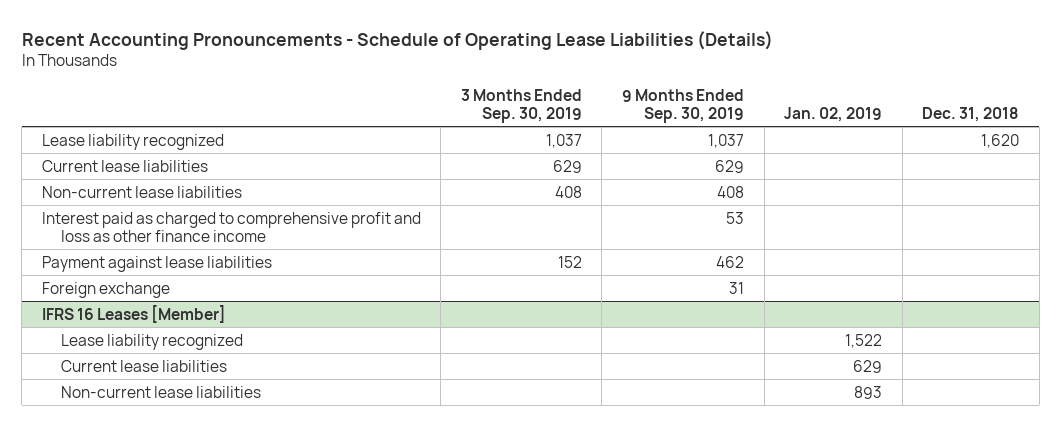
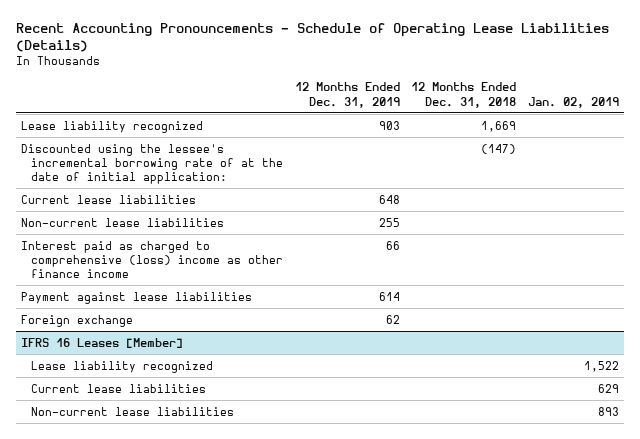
[460,88,582,123] 3 Months Ended Sep. 30, 2019 -> none
[622,88,745,123] 9 Months Ended Sep. 30, 2019 -> none
[922,106,1020,122] Dec. 31, 2018 -> none
none -> [294,82,400,108] 12 Months Ended Dec. 31, 2019
none -> [411,82,517,108] 12 Months Ended Dec. 31, 2018
none -> [21,143,284,184] Discounted using the lessee's incremental borrowing rate of at the date of initial application:
[41,211,421,242] Interest paid as charged to comprehensive profit and loss as other finance income -> [21,240,284,278] Interest paid as charged to comprehensive (loss) income as other finance income

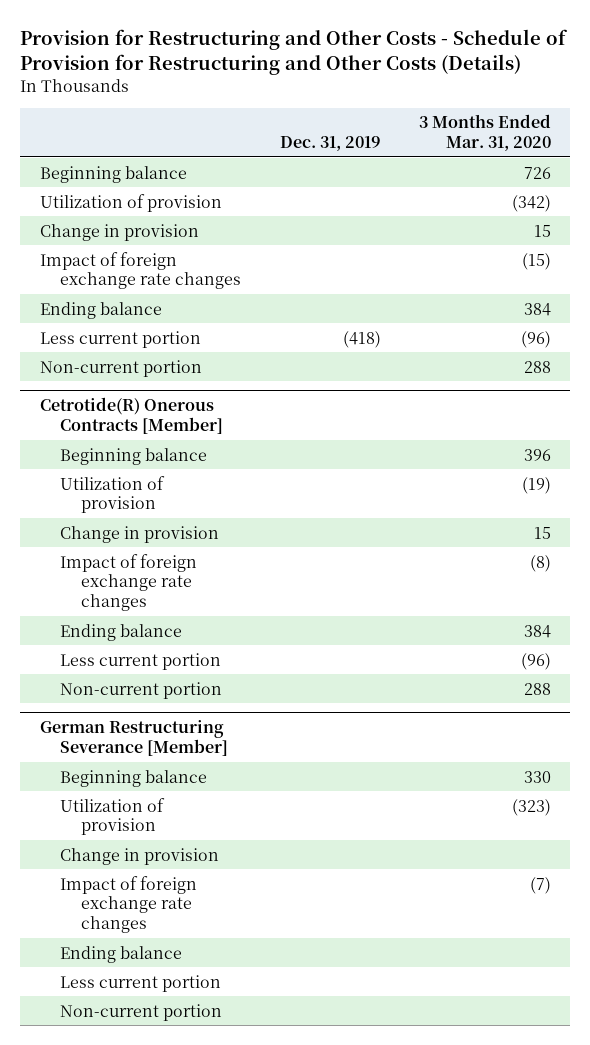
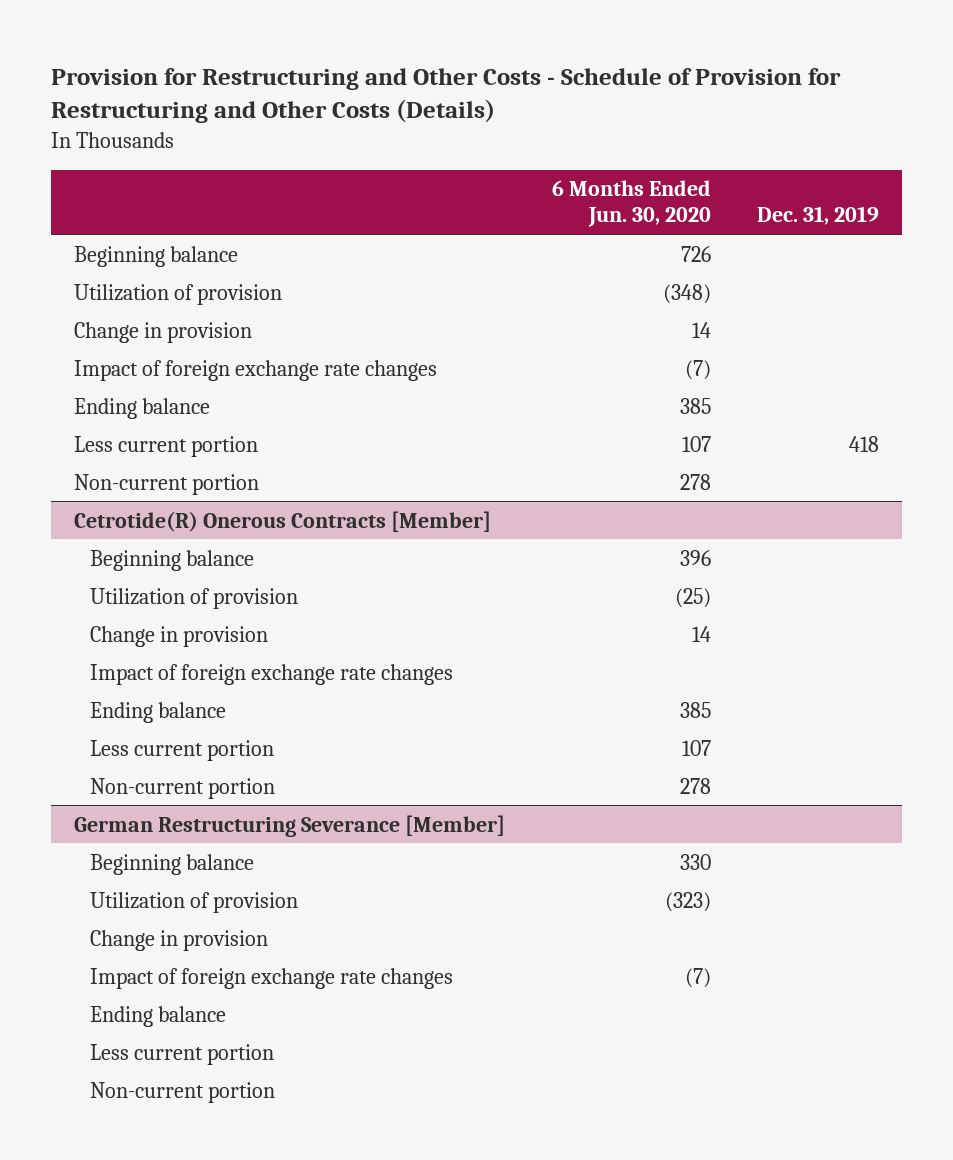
[418,114,551,151] 3 Months Ended Mar. 31, 2020 -> none
none -> [551,180,711,228] 6 Months Ended Jun. 30, 2020
[342,330,381,348] (418) -> [849,435,880,452] 418

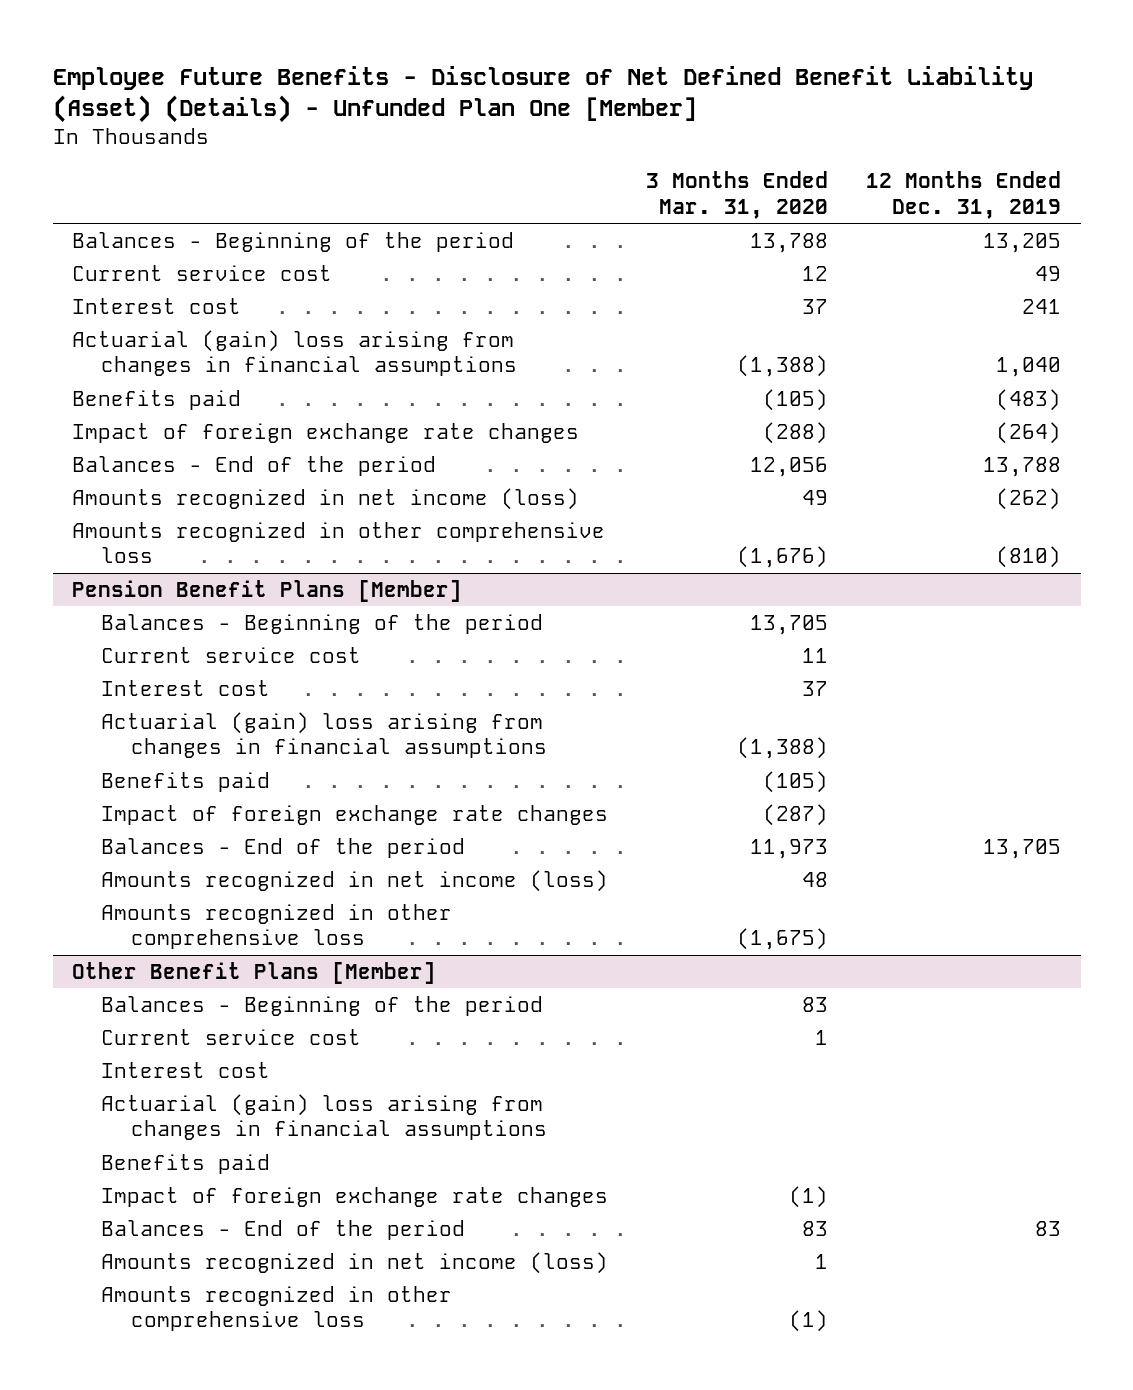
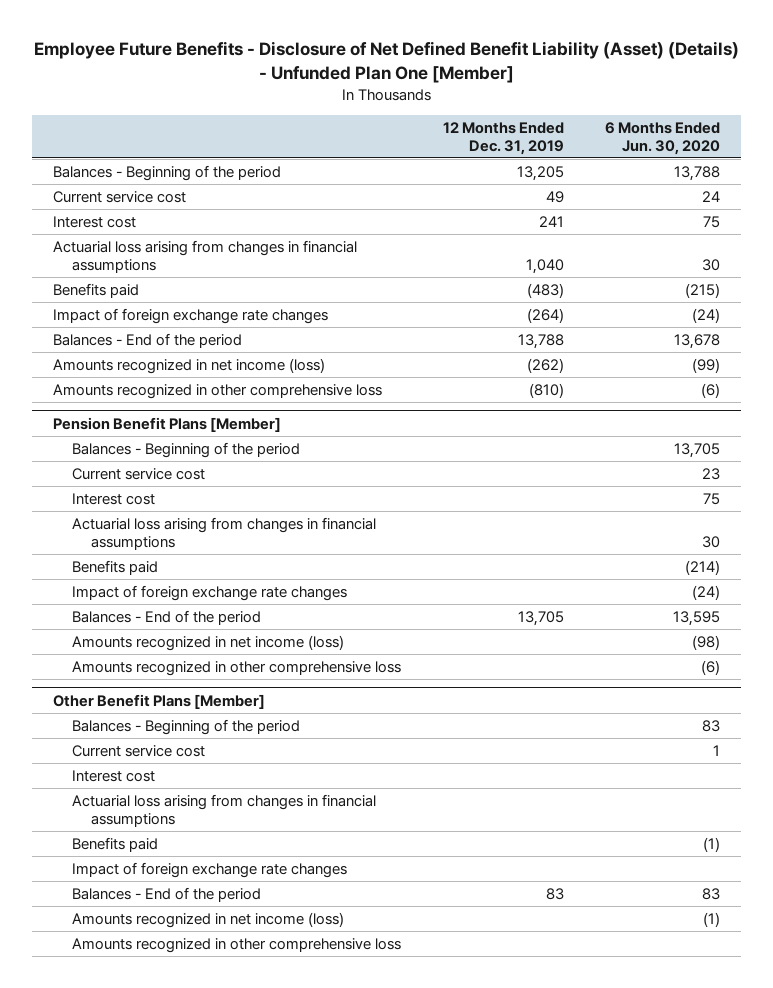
[646,171,829,219] 3 Months Ended Mar. 31, 2020 -> none
none -> [605,121,721,155] 6 Months Ended Jun. 30, 2020
[71,329,518,377] Actuarial (gain) loss arising from changes in financial assumptions -> [52,239,357,273] Actuarial loss arising from changes in financial assumptions
[101,711,547,759] Actuarial (gain) loss arising from changes in financial assumptions -> [71,516,376,550] Actuarial loss arising from changes in financial assumptions
[101,1093,547,1141] Actuarial (gain) loss arising from changes in financial assumptions -> [71,793,376,827] Actuarial loss arising from changes in financial assumptions

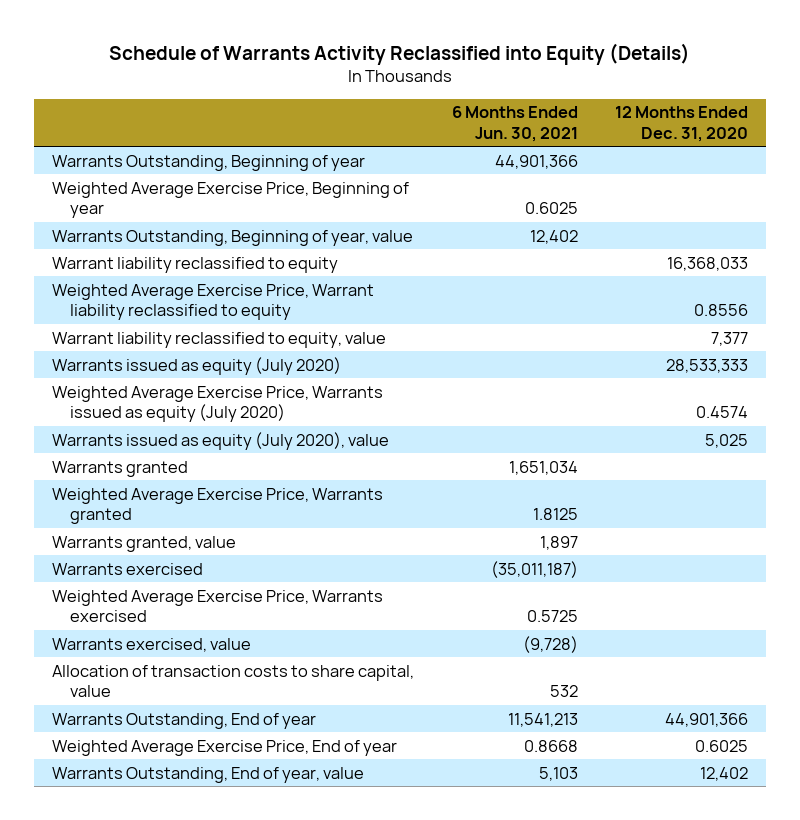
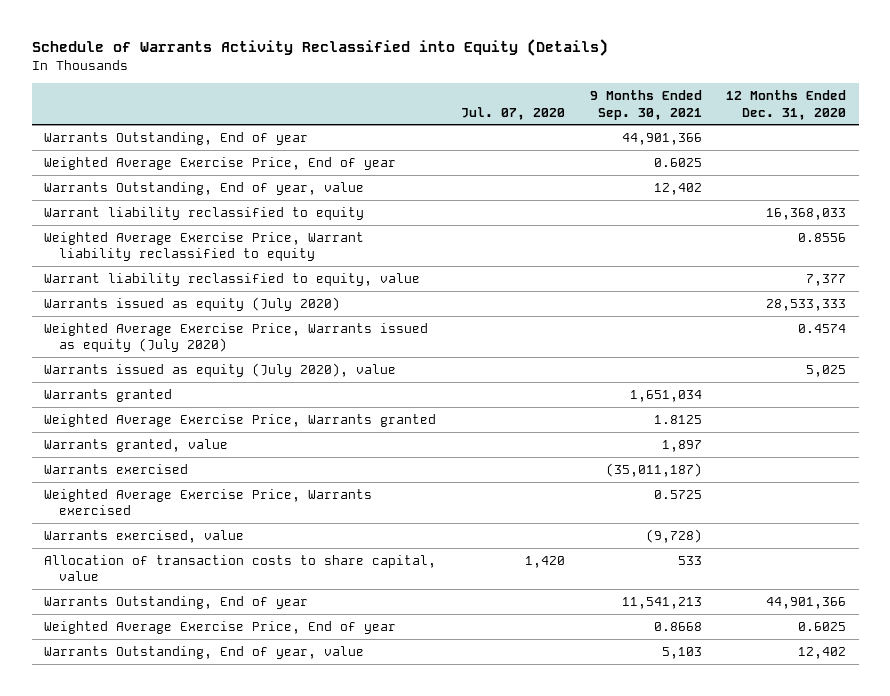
[451,106,578,143] 6 Months Ended Jun. 30, 2021 -> none
none -> [460,106,565,120] Jul. 07, 2020
none -> [589,90,702,120] 9 Months Ended Sep. 30, 2021
[52,154,366,171] Warrants Outstanding, Beginning of year -> [43,131,308,145] Warrants Outstanding, End of year
[52,181,410,219] Weighted Average Exercise Price, Beginning of year -> [43,156,396,170] Weighted Average Exercise Price, End of year
[52,229,414,246] Warrants Outstanding, Beginning of year, value -> [43,181,364,195] Warrants Outstanding, End of year, value

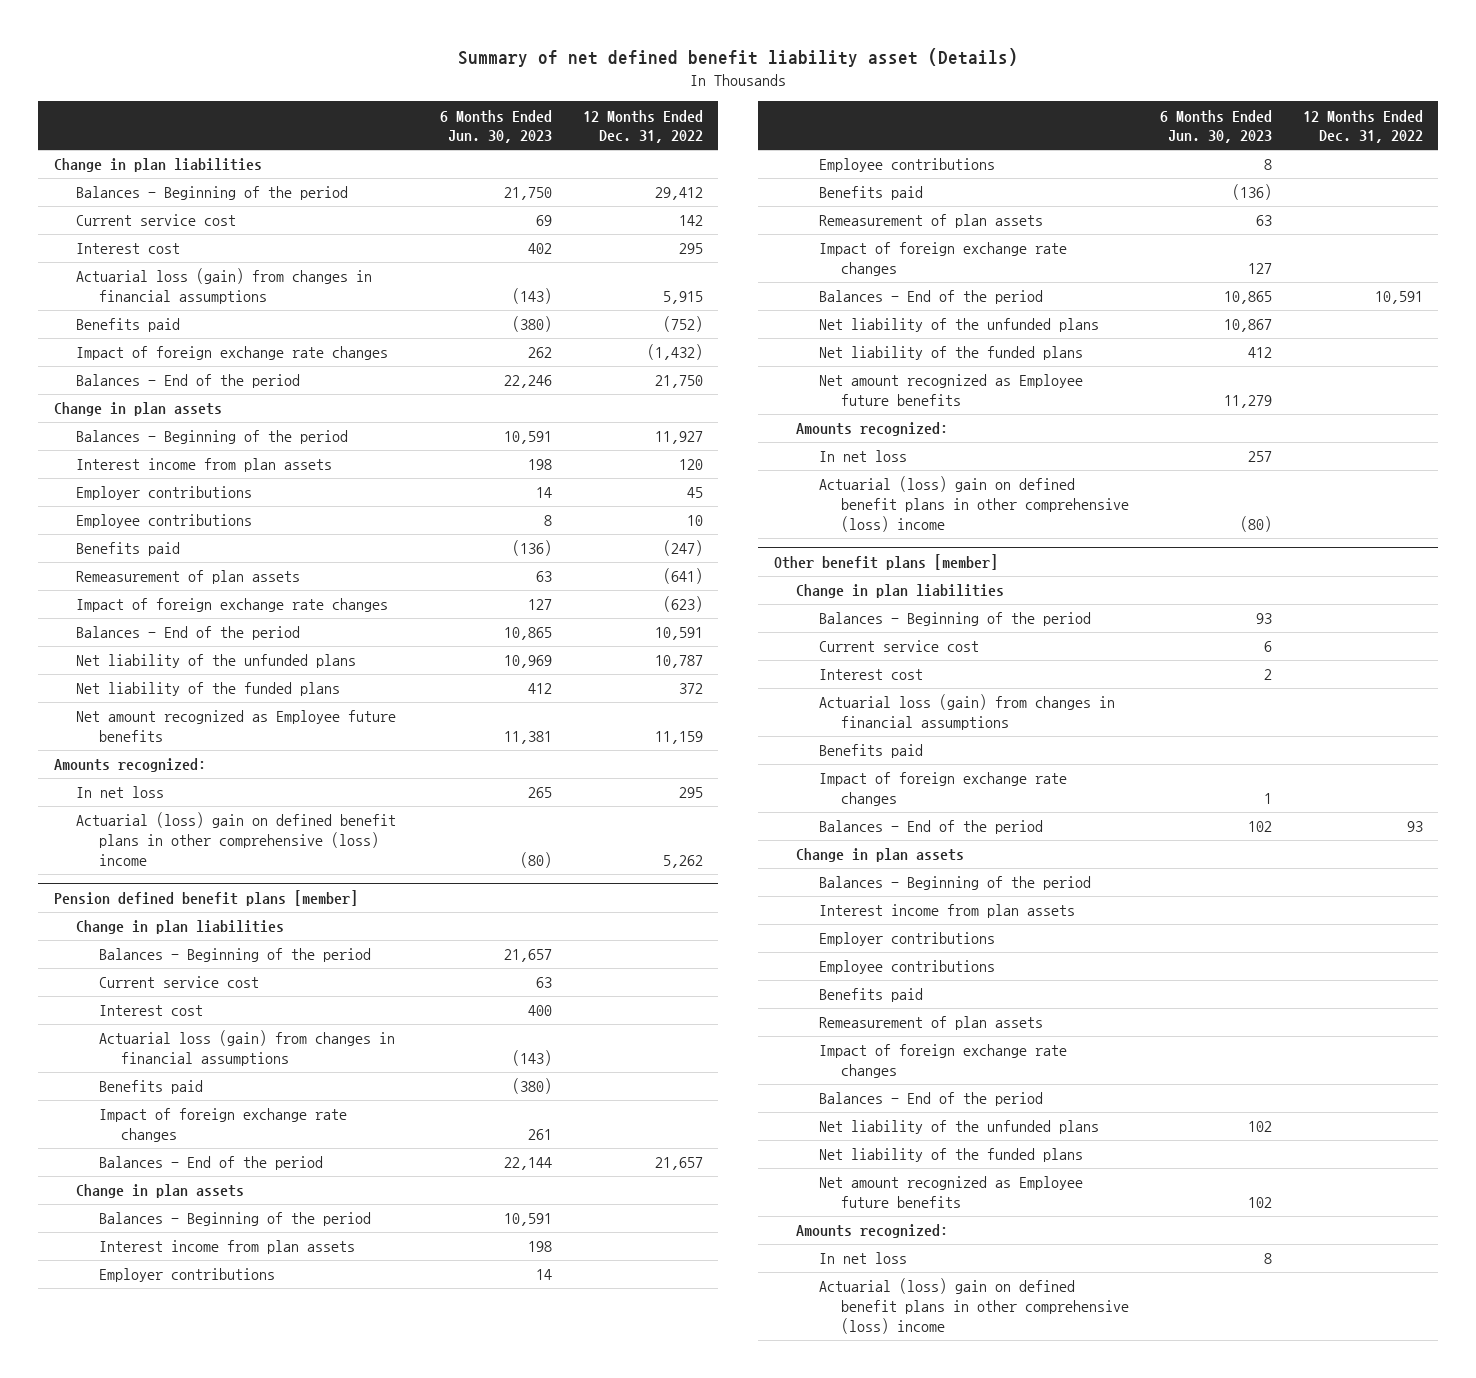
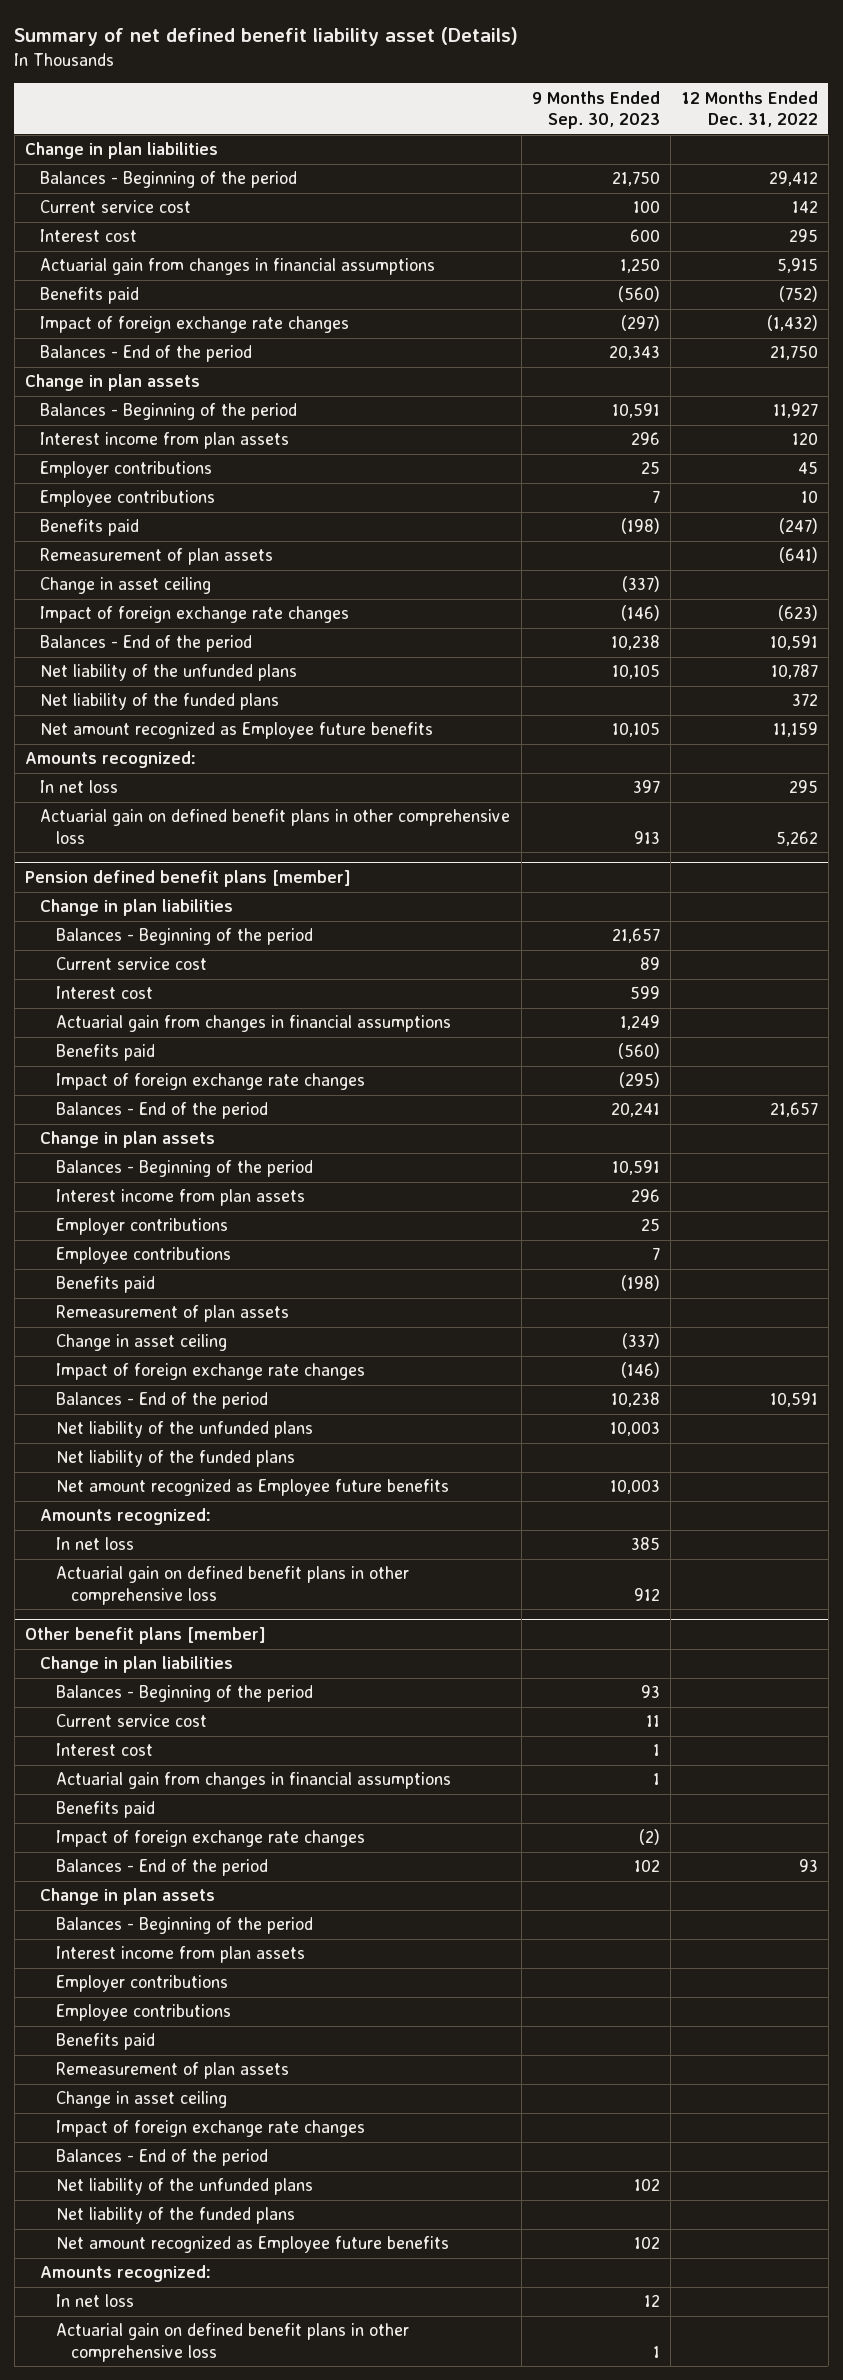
[439,109,552,144] 6 Months Ended Jun. 30, 2023 -> none
none -> [531,90,660,130] 9 Months Ended Sep. 30, 2023
[76,268,373,305] Actuarial loss (gain) from changes in financial assumptions -> [40,258,436,276] Actuarial gain from changes in financial assumptions
none -> [40,577,212,595] Change in asset ceiling
[76,812,397,866] Actuarial (loss) gain on defined benefit plans in other comprehensive (loss) income -> [40,809,511,844] Actuarial gain on defined benefit plans in other comprehensive loss
[98,1030,395,1067] Actuarial loss (gain) from changes in financial assumptions -> [55,1015,451,1033] Actuarial gain from changes in financial assumptions
none -> [55,1334,227,1352] Change in asset ceiling
[818,476,1129,532] Actuarial (loss) gain on defined benefit plans in other comprehensive (loss) income -> [55,1566,409,1605] Actuarial gain on defined benefit plans in other comprehensive loss
[818,694,1115,731] Actuarial loss (gain) from changes in financial assumptions -> [55,1772,451,1790] Actuarial gain from changes in financial assumptions
none -> [55,2091,227,2109] Change in asset ceiling
[818,1278,1129,1334] Actuarial (loss) gain on defined benefit plans in other comprehensive (loss) income -> [55,2323,409,2362] Actuarial gain on defined benefit plans in other comprehensive loss

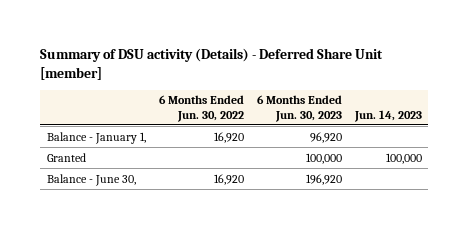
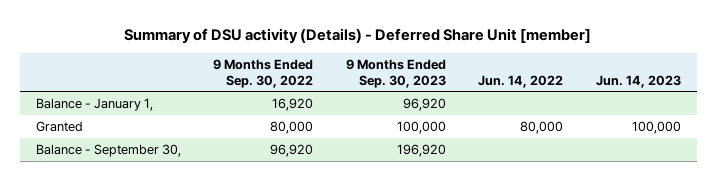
[158,95,244,122] 6 Months Ended Jun. 30, 2022 -> none
[256,95,342,122] 6 Months Ended Jun. 30, 2023 -> none
none -> [213,59,314,88] 9 Months Ended Sep. 30, 2022
none -> [345,59,446,88] 9 Months Ended Sep. 30, 2023
none -> [478,74,564,88] Jun. 14, 2022
[46,173,136,186] Balance - June 30, -> [35,143,181,157] Balance - September 30,

